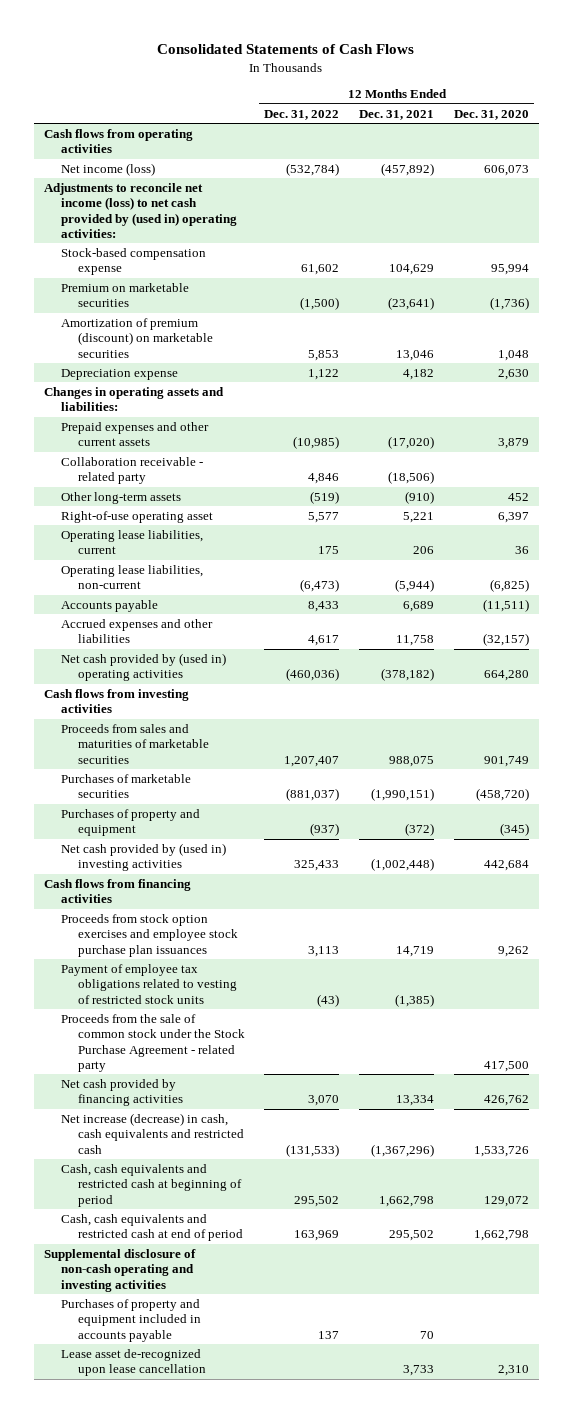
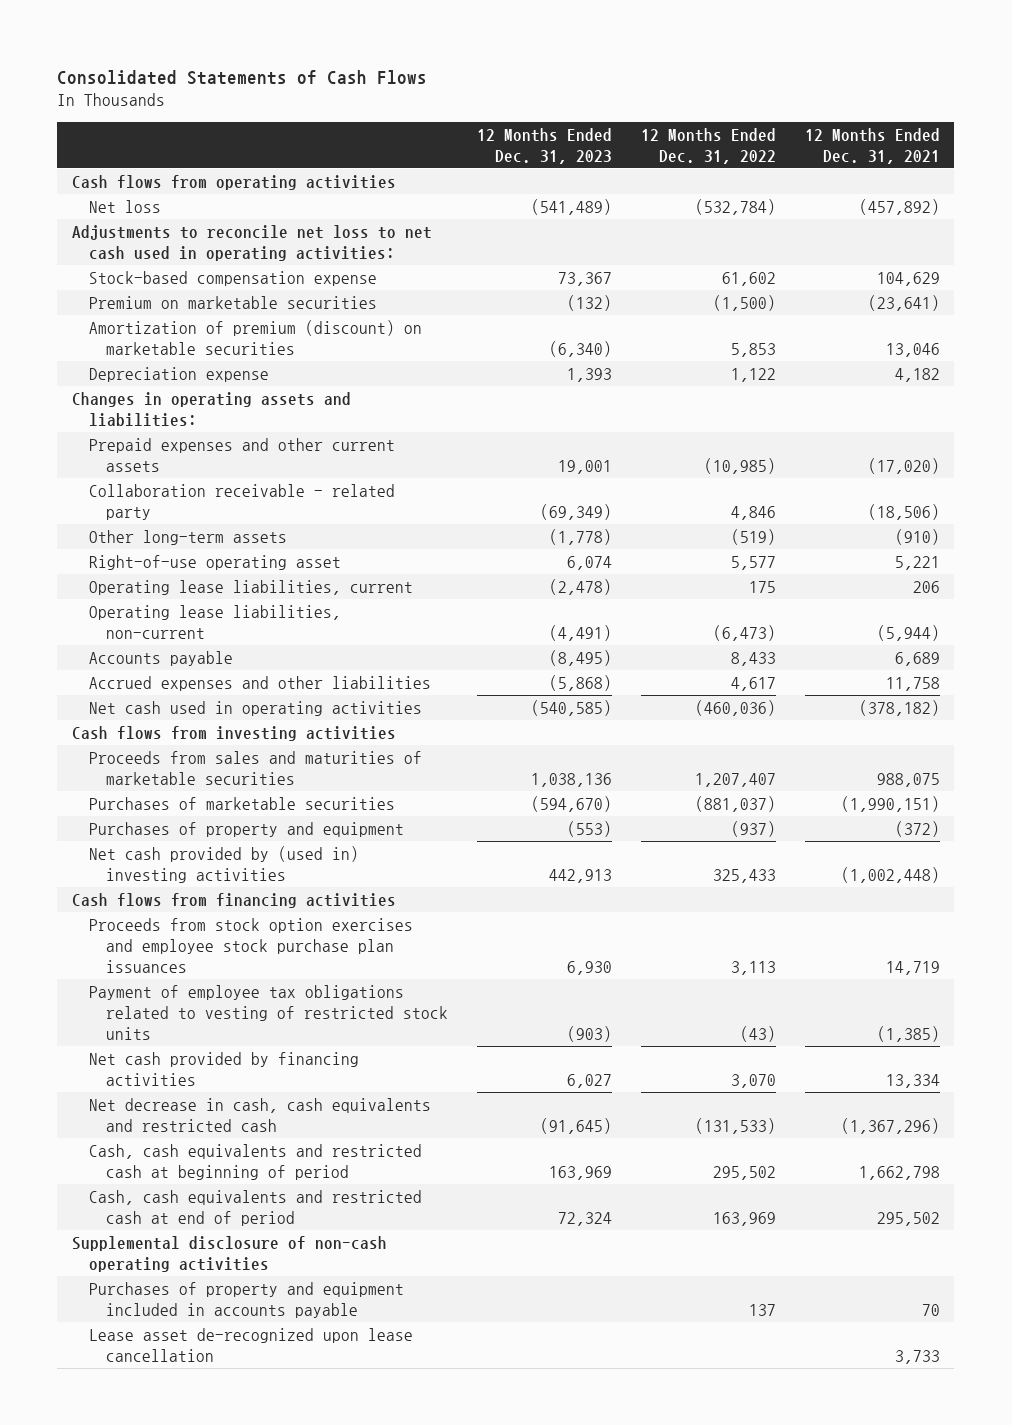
[453,109,529,120] Dec. 31, 2020 -> none
none -> [477,127,613,164] 12 Months Ended Dec. 31, 2023
[60,162,155,176] Net income (loss) -> [89,199,162,213] Net loss
[43,182,237,238] Adjustments to reconcile net income (loss) to net cash provided by (used in) operating activities: -> [71,224,432,261] Adjustments to reconcile net loss to net cash used in operating activities:
[60,652,226,682] Net cash provided by (used in) operating activities -> [89,700,423,716] Net cash used in operating activities
[60,1013,245,1072] Proceeds from the sale of common stock under the Stock Purchase Agreement - related party -> none
[60,1112,244,1154] Net increase (decrease) in cash, cash equivalents and restricted cash -> [89,1097,432,1132] Net decrease in cash, cash equivalents and restricted cash
[43,1248,196,1292] Supplemental disclosure of non-cash operating and investing activities -> [71,1235,387,1272] Supplemental disclosure of non-cash operating activities

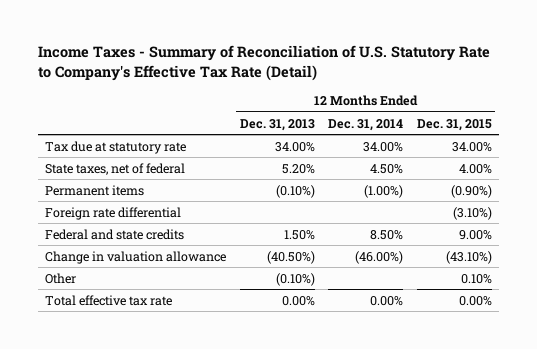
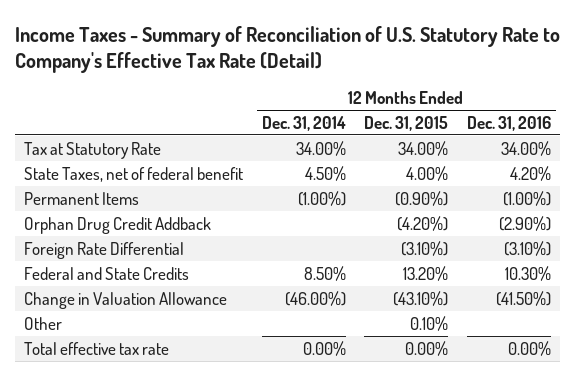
[239,118,315,131] Dec. 31, 2013 -> none
none -> [466,115,551,131] Dec. 31, 2016
[44,140,186,154] Tax due at statutory rate -> [24,141,162,159] Tax at Statutory Rate
[44,162,185,175] State taxes, net of federal -> [24,166,244,182] State Taxes, net of federal benefit
[44,184,144,196] Permanent items -> [24,191,140,205] Permanent Items
none -> [24,216,212,234] Orphan Drug Credit Addback
[44,206,181,220] Foreign rate differential -> [24,241,185,259] Foreign Rate Differential
[44,228,184,240] Federal and state credits -> [24,266,190,280] Federal and State Credits
[458,229,492,240] 9.00% -> [403,265,449,281] 13.20%
[44,250,226,264] Change in valuation allowance -> [24,291,228,309] Change in Valuation Allowance

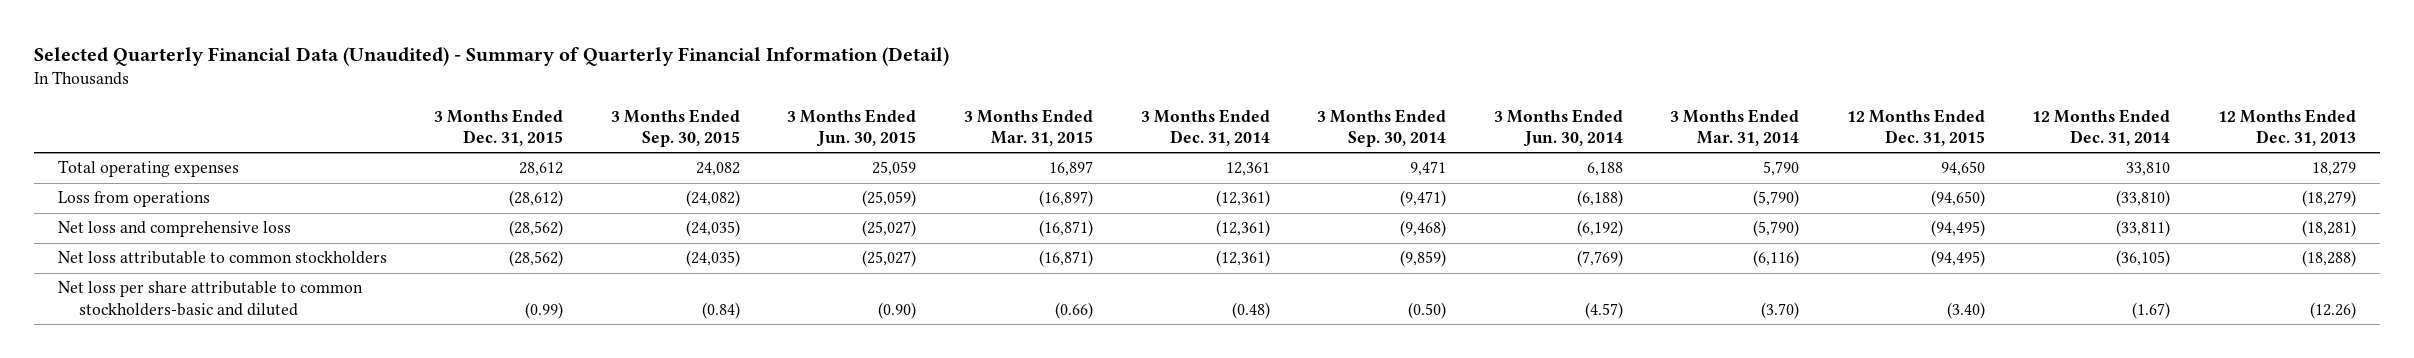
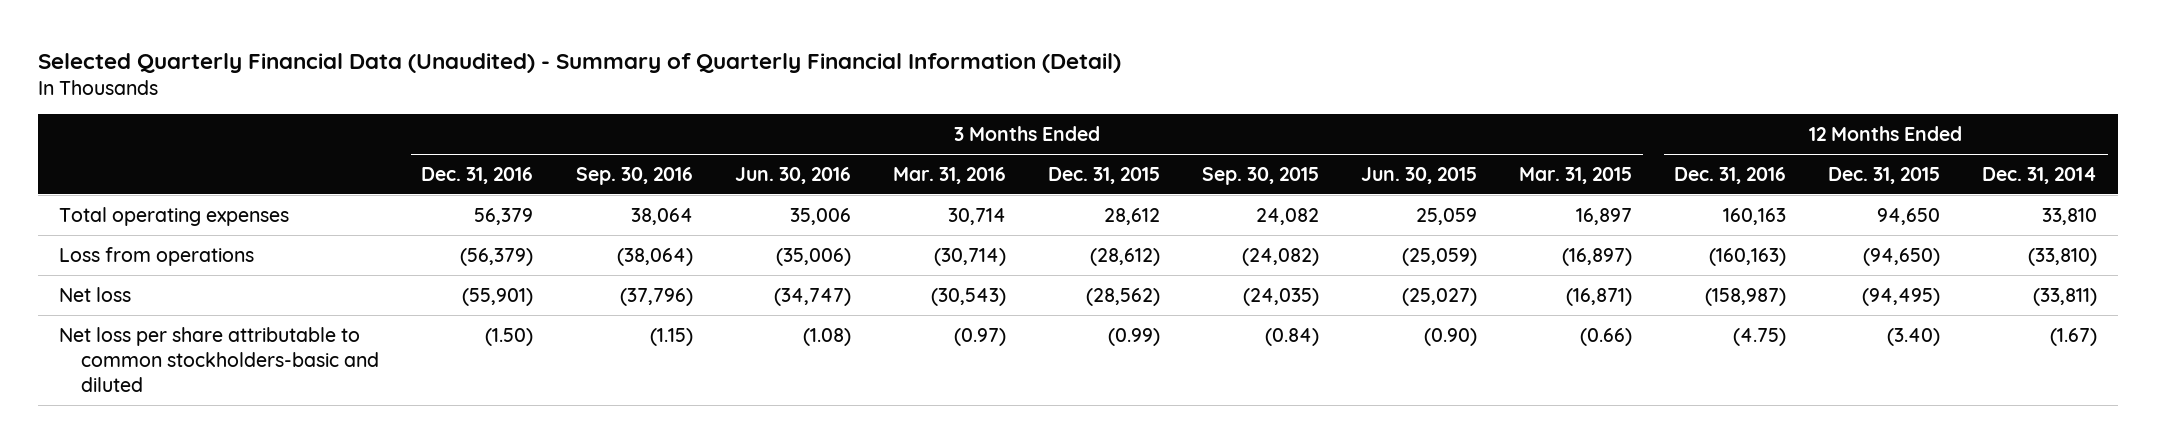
[1140,108,1270,147] 3 Months Ended Dec. 31, 2014 -> none
[1317,108,1447,148] 3 Months Ended Sep. 30, 2014 -> none
[1493,108,1623,148] 3 Months Ended Jun. 30, 2014 -> none
[1670,108,1800,147] 3 Months Ended Mar. 31, 2014 -> none
[2218,108,2357,147] 12 Months Ended Dec. 31, 2013 -> none
none -> [421,166,534,184] Dec. 31, 2016
none -> [575,166,693,185] Sep. 30, 2016
none -> [734,166,851,184] Jun. 30, 2016
none -> [892,166,1006,184] Mar. 31, 2016
none -> [1674,166,1787,184] Dec. 31, 2016
[57,251,387,265] Net loss attributable to common stockholders -> none
[57,221,291,238] Net loss and comprehensive loss -> [59,286,132,302] Net loss

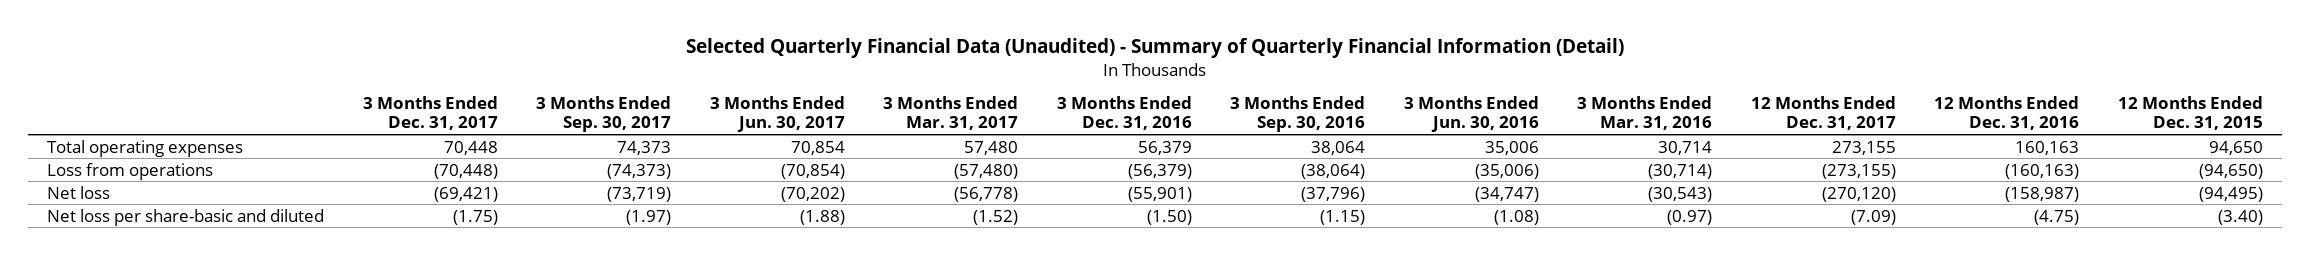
[1047,166,1160,184] Dec. 31, 2015 -> none
[1201,166,1319,185] Sep. 30, 2015 -> none
[1360,166,1477,184] Jun. 30, 2015 -> none
[1519,166,1633,184] Mar. 31, 2015 -> none
[1982,166,2098,184] Dec. 31, 2014 -> none
none -> [362,96,498,131] 3 Months Ended Dec. 31, 2017
none -> [536,96,672,133] 3 Months Ended Sep. 30, 2017
none -> [709,96,845,133] 3 Months Ended Jun. 30, 2017
none -> [883,96,1019,131] 3 Months Ended Mar. 31, 2017
none -> [1750,96,1896,131] 12 Months Ended Dec. 31, 2017
[59,326,380,393] Net loss per share attributable to common stockholders-basic and diluted -> [47,208,325,226] Net loss per share-basic and diluted

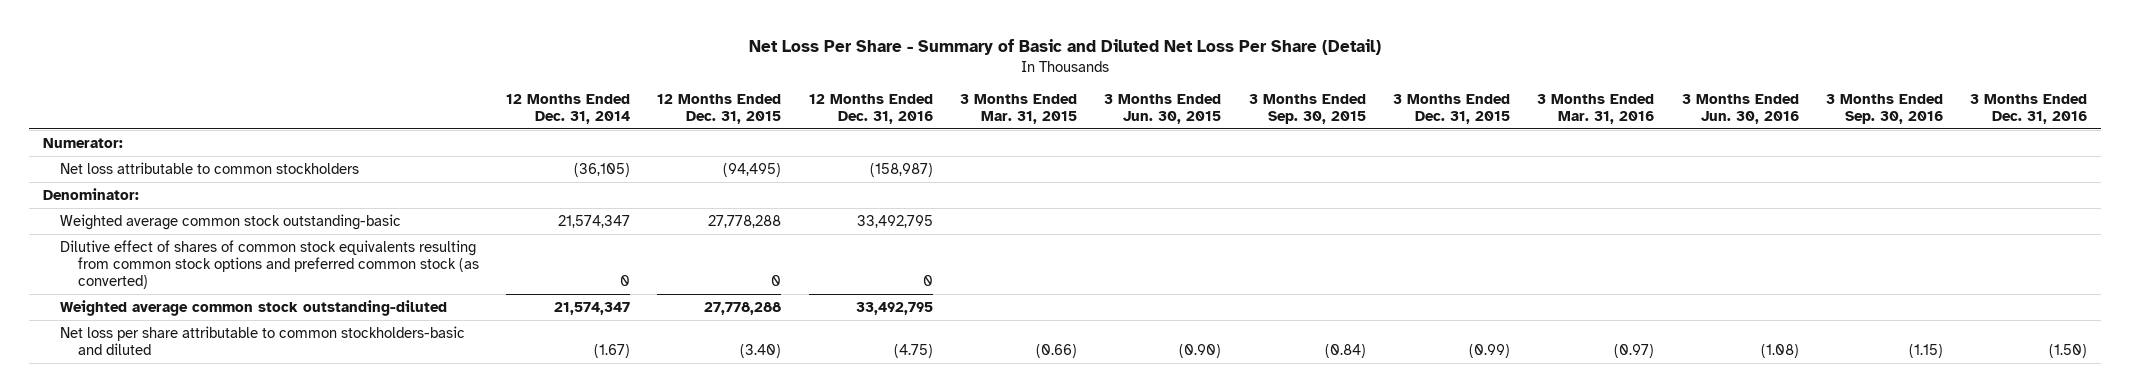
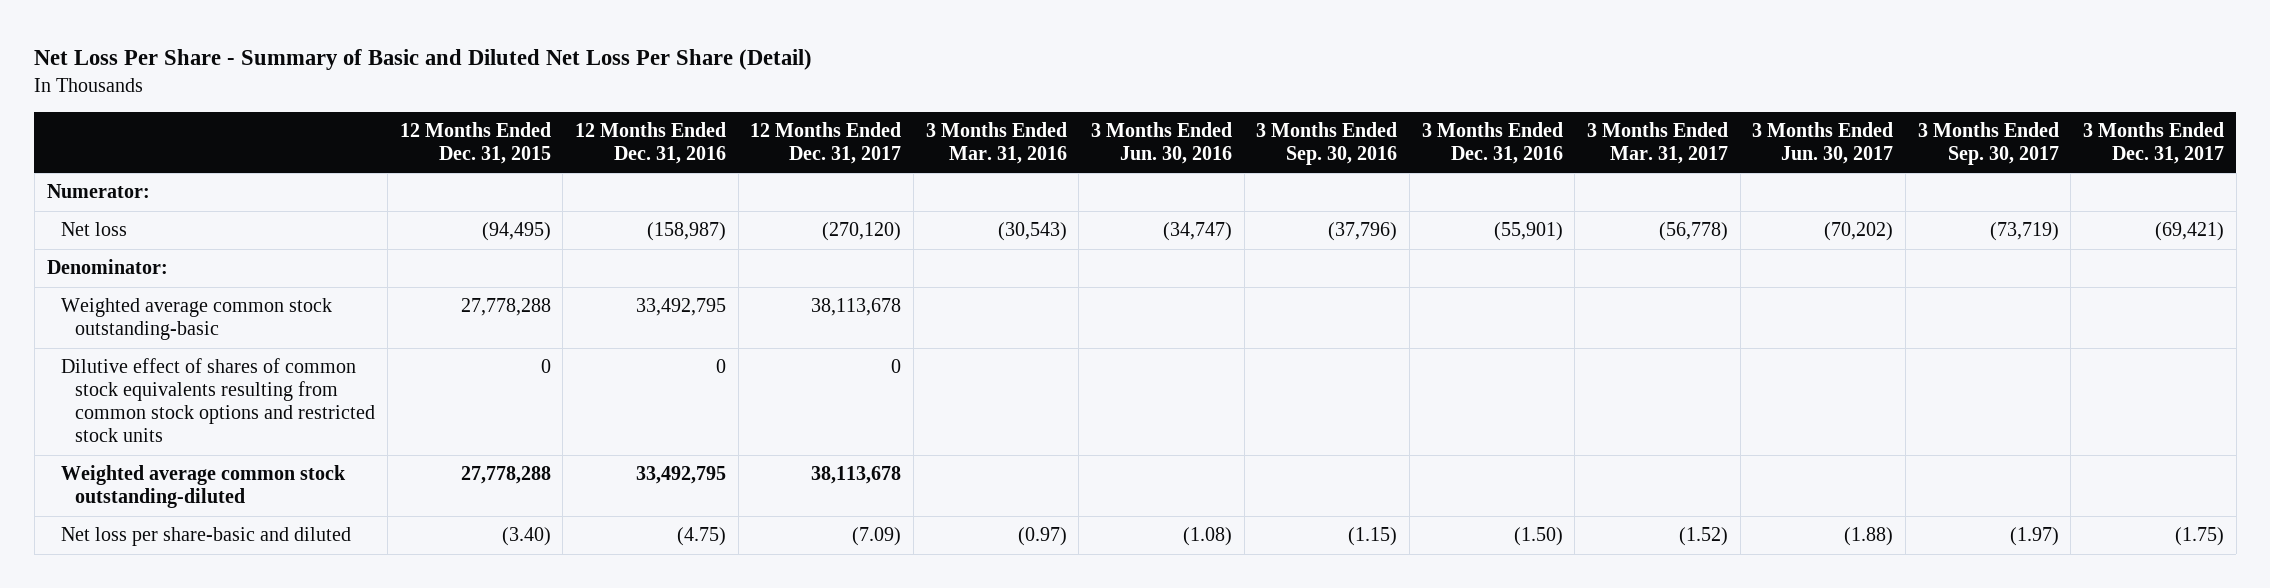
[506,93,631,125] 12 Months Ended Dec. 31, 2014 -> none
[960,93,1078,125] 3 Months Ended Mar. 31, 2015 -> none
[1104,93,1222,125] 3 Months Ended Jun. 30, 2015 -> none
[1248,93,1366,125] 3 Months Ended Sep. 30, 2015 -> none
[1393,93,1511,125] 3 Months Ended Dec. 31, 2015 -> none
none -> [750,121,902,164] 12 Months Ended Dec. 31, 2017
none -> [1586,121,1728,164] 3 Months Ended Mar. 31, 2017
none -> [1752,121,1894,164] 3 Months Ended Jun. 30, 2017
none -> [1917,121,2059,165] 3 Months Ended Sep. 30, 2017
none -> [2082,121,2224,164] 3 Months Ended Dec. 31, 2017
[60,161,360,174] Net loss attributable to common stockholders -> none
none -> [60,222,127,237] Net loss
[60,239,479,289] Dilutive effect of shares of common stock equivalents resulting from common stock options and preferred common stock (as converted) -> [60,358,376,443] Dilutive effect of shares of common stock equivalents resulting from common stock options and restricted stock units
[60,325,466,355] Net loss per share attributable to common stockholders-basic and diluted -> [60,527,351,547] Net loss per share-basic and diluted

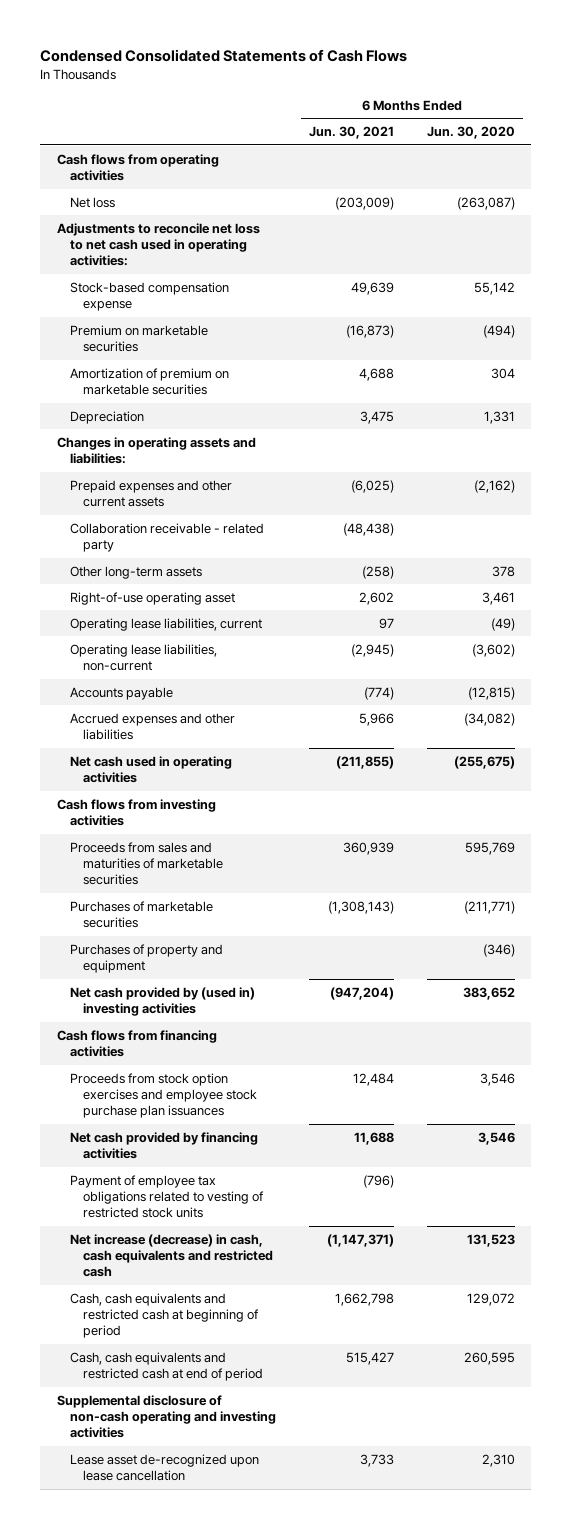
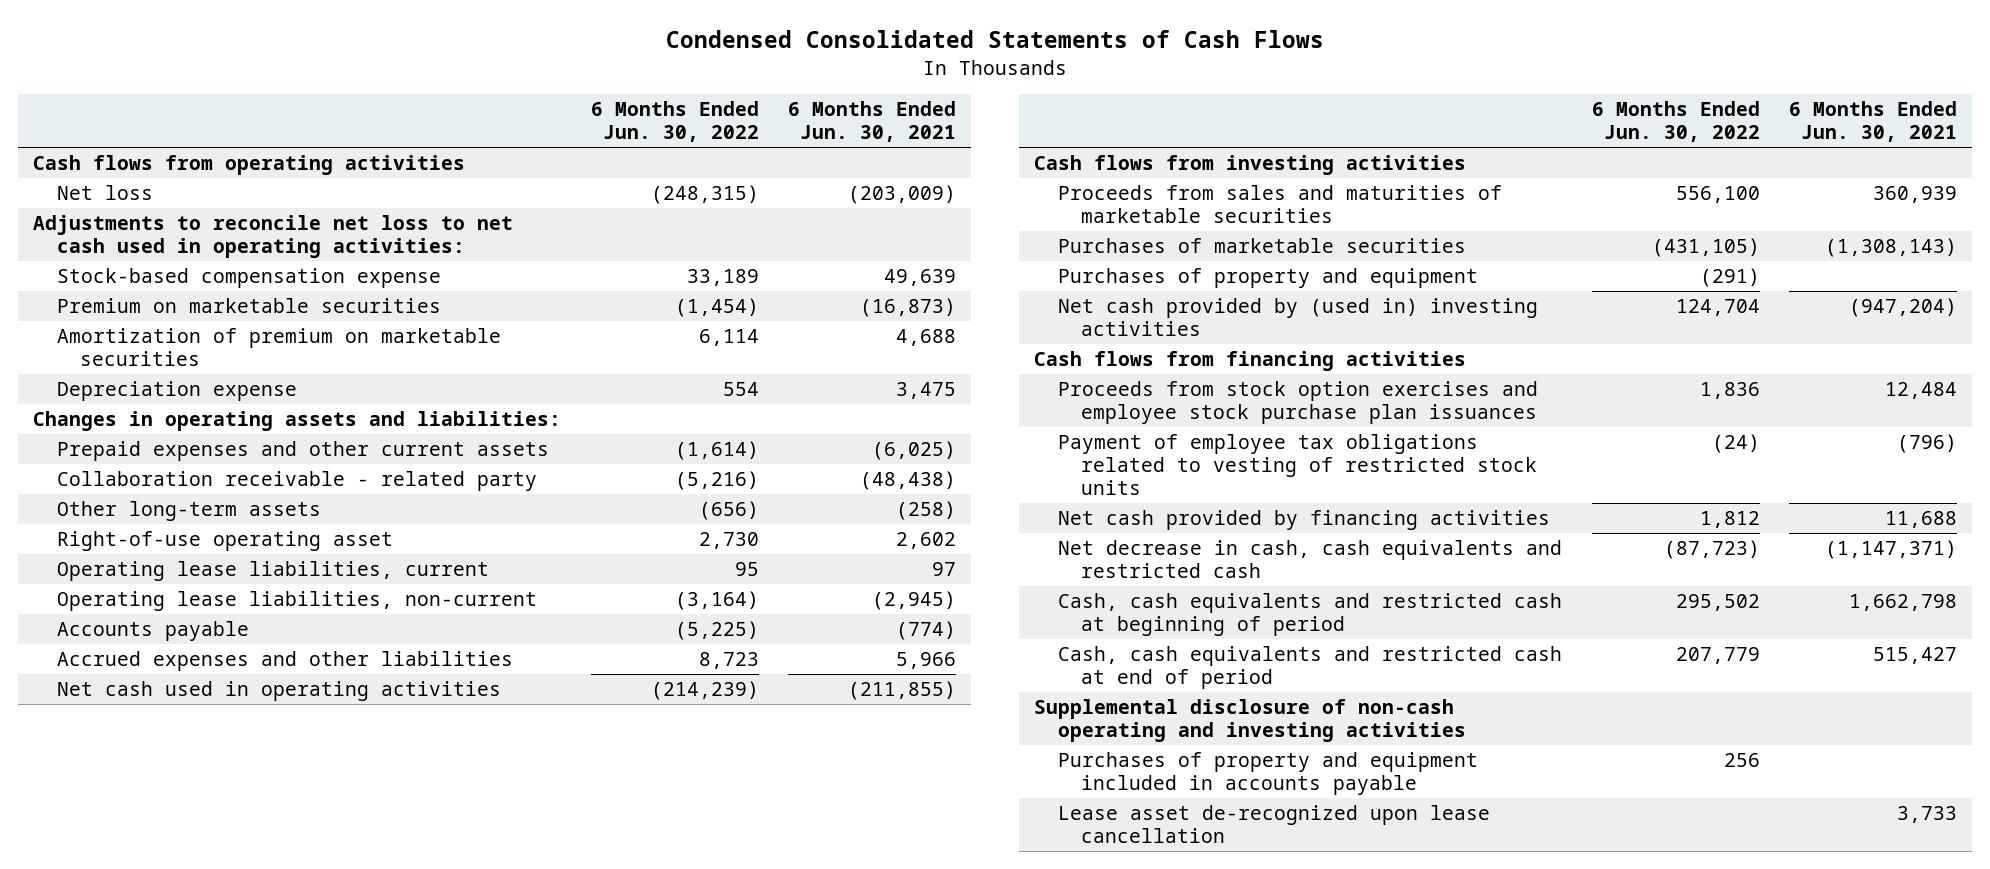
[426,126,515,140] Jun. 30, 2020 -> none
none -> [590,101,759,143] 6 Months Ended Jun. 30, 2022
[69,410,144,424] Depreciation -> [56,381,297,402] Depreciation expense
[69,1131,258,1160] Net cash provided by financing activities -> [1057,510,1550,531] Net cash provided by financing activities
[69,1233,273,1278] Net increase (decrease) in cash, cash equivalents and restricted cash -> [1057,540,1562,579] Net decrease in cash, cash equivalents and restricted cash
none -> [1057,752,1478,796] Purchases of property and equipment included in accounts payable

